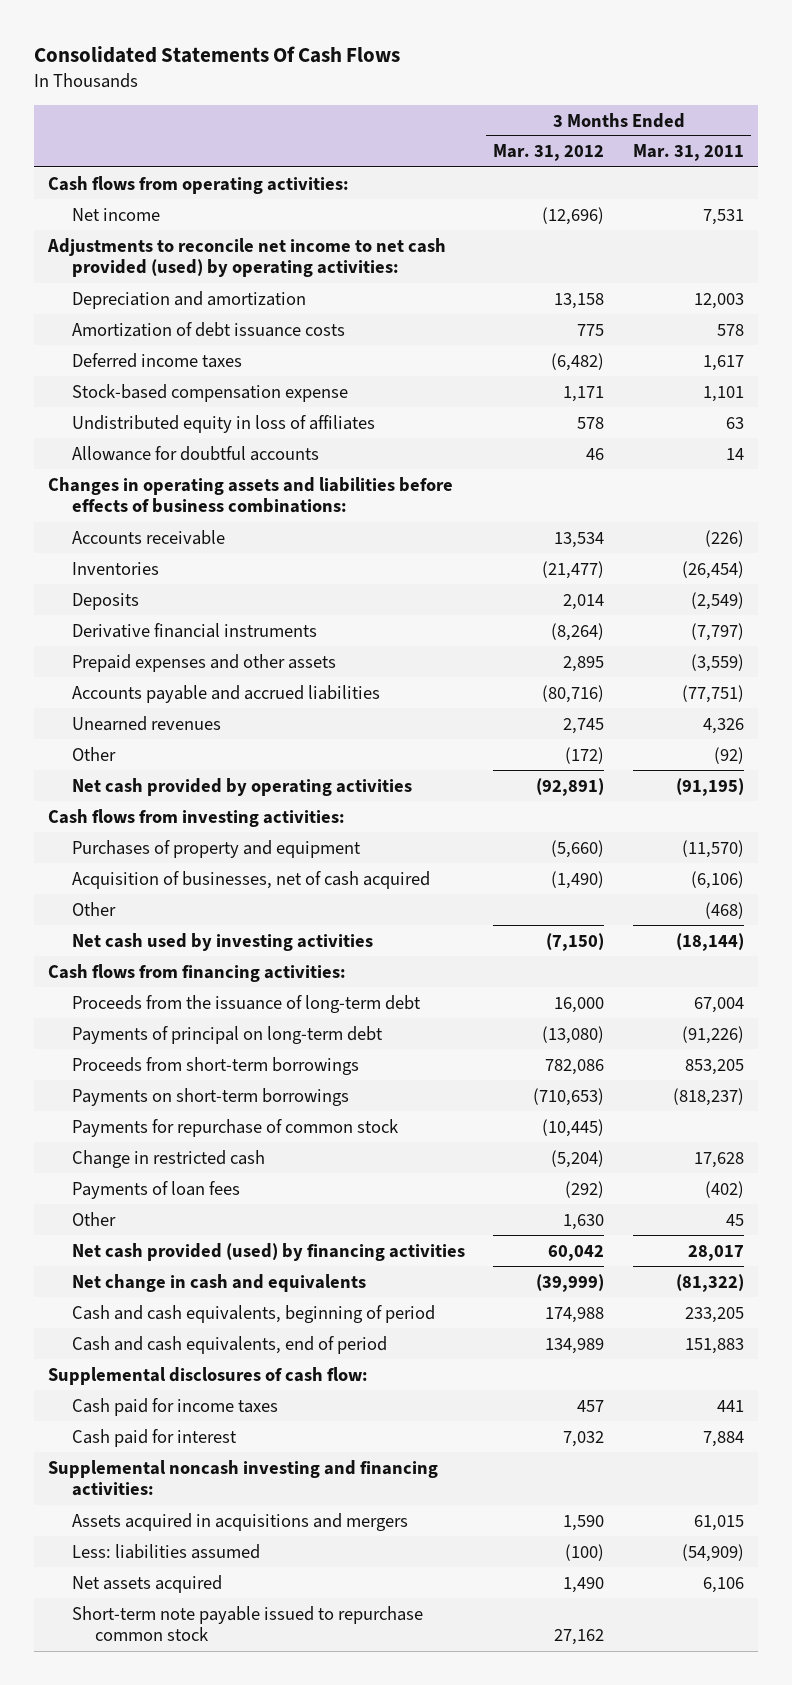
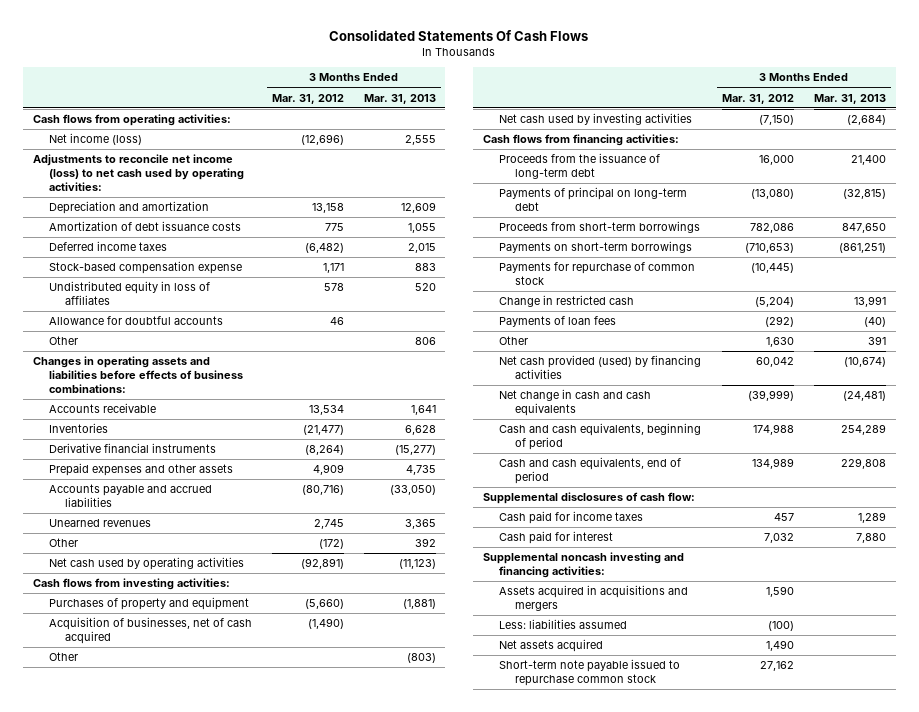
[632,144,744,162] Mar. 31, 2011 -> none
none -> [363,93,436,104] Mar. 31, 2013
[71,207,160,221] Net income -> [49,133,143,146] Net income (loss)
[47,237,447,278] Adjustments to reconcile net income to net cash provided (used) by operating activities: -> [33,154,245,192] Adjustments to reconcile net income (loss) to net cash used by operating activities:
none -> [49,336,79,346] Other
[71,592,139,610] Deposits -> none
[563,655,605,672] 2,895 -> [312,464,344,476] 4,909
[71,777,412,796] Net cash provided by operating activities -> [49,557,245,571] Net cash used by operating activities
[71,1273,366,1292] Net change in cash and equivalents -> [499,389,652,417] Net change in cash and cash equivalents

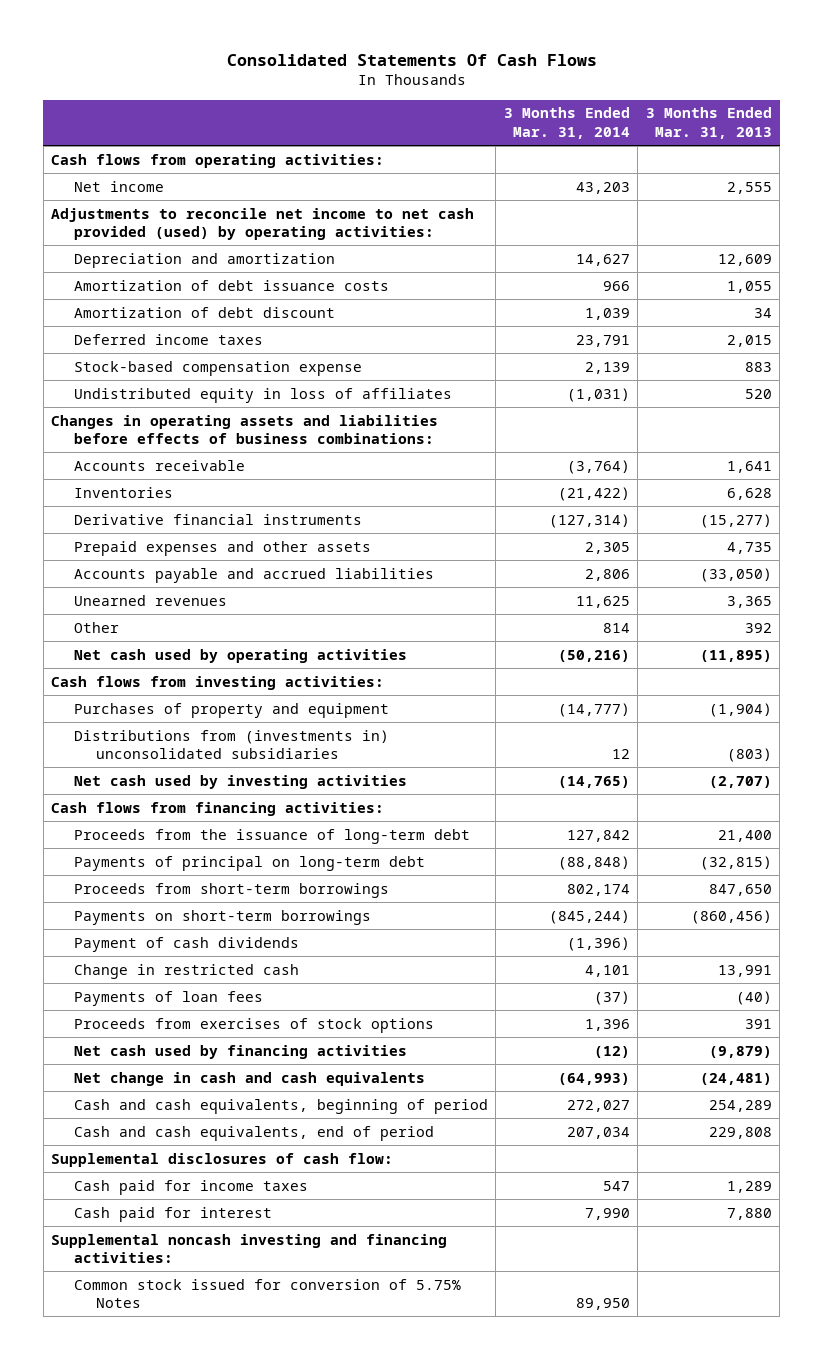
[271,93,344,104] Mar. 31, 2012 -> none
none -> [503,107,630,140] 3 Months Ended Mar. 31, 2014
[49,133,143,146] Net income (loss) -> [73,180,164,192] Net income
[33,154,245,192] Adjustments to reconcile net income (loss) to net cash used by operating activities: -> [51,207,475,241] Adjustments to reconcile net income to net cash provided (used) by operating activities:
none -> [73,306,335,318] Amortization of debt discount
[49,316,224,326] Allowance for doubtful accounts -> none
[49,336,79,346] Other -> none
[398,559,436,570] (11,123) -> [699,649,772,662] (11,895)
[49,617,253,645] Acquisition of businesses, net of cash acquired -> none
[49,652,79,662] Other -> none
[402,599,436,610] (1,881) -> [708,702,772,717] (1,904)
none -> [73,729,389,760] Distributions from (investments in) unconsolidated subsidiaries
[846,115,886,126] (2,684) -> [708,775,772,788] (2,707)
[499,262,696,286] Payments for repurchase of common stock -> none
[838,243,886,254] (861,251) -> [690,909,772,924] (860,456)
none -> [73,936,299,952] Payment of cash dividends
[499,336,529,346] Other -> [73,1017,434,1033] Proceeds from exercises of stock options
[499,355,702,380] Net cash provided (used) by financing activities -> [73,1044,407,1059] Net cash used by financing activities
[843,357,886,368] (10,674) -> [708,1045,772,1058] (9,879)
[499,585,689,612] Assets acquired in acquisitions and mergers -> none
[499,619,628,630] Less: liabilities assumed -> none
[499,639,604,653] Net assets acquired -> none
[499,659,681,687] Short-term note payable issued to repurchase common stock -> none
none -> [73,1278,461,1309] Common stock issued for conversion of 5.75% Notes

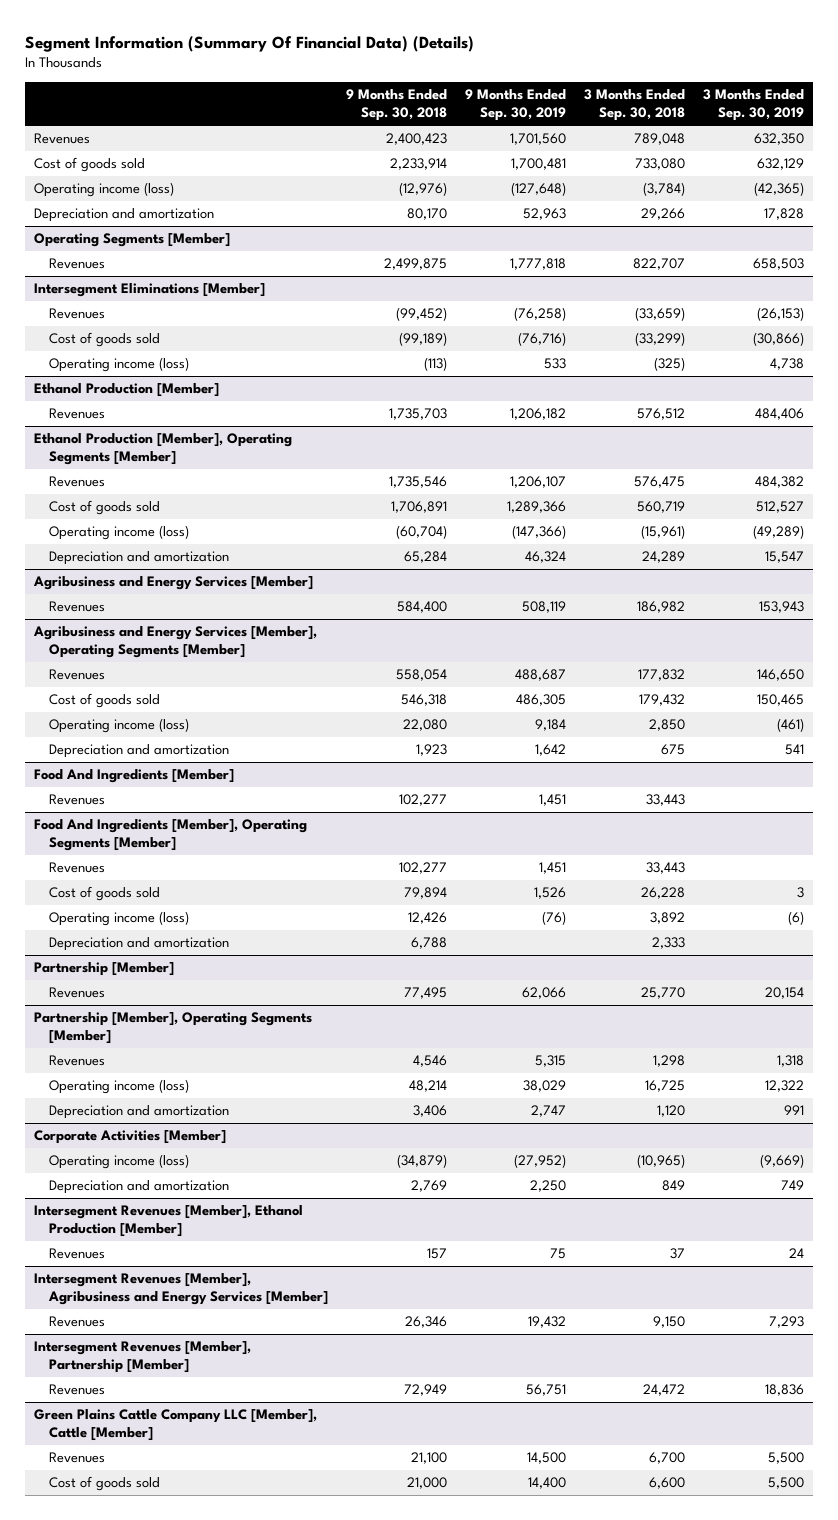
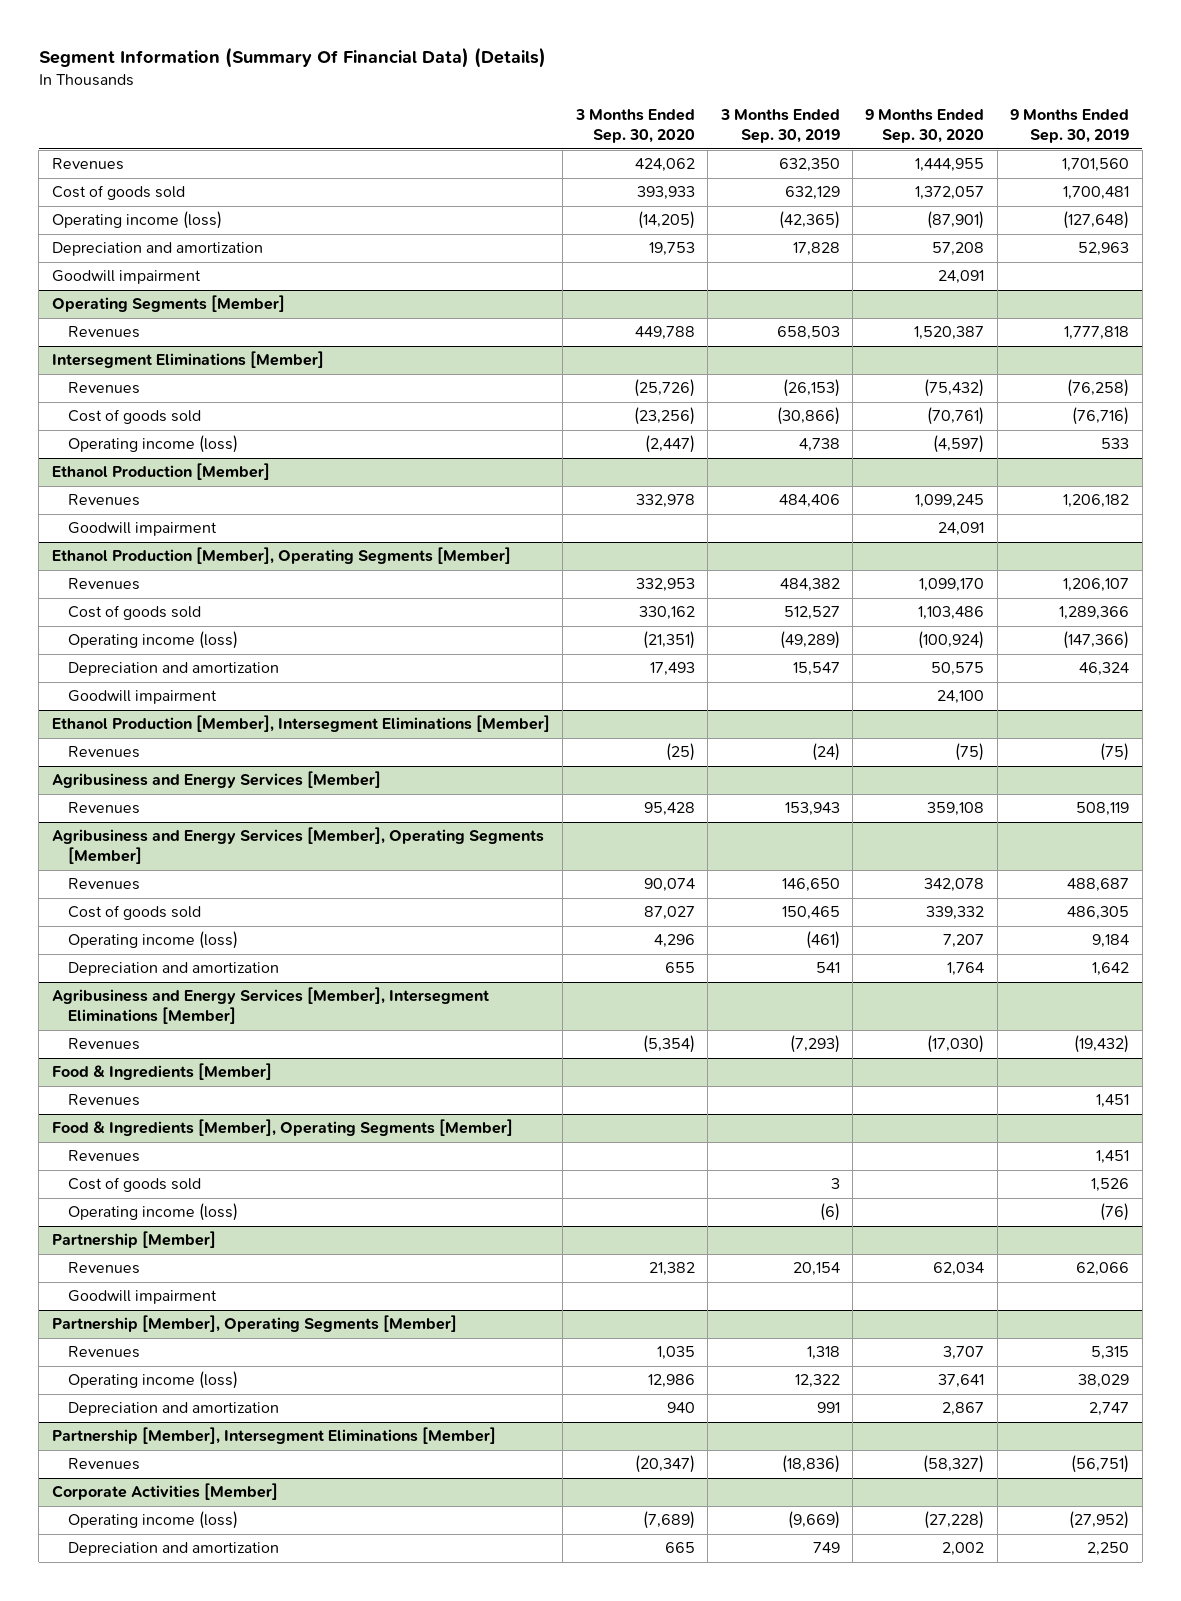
[346,89,448,122] 9 Months Ended Sep. 30, 2018 -> none
[584,89,686,122] 3 Months Ended Sep. 30, 2018 -> none
none -> [574,109,695,143] 3 Months Ended Sep. 30, 2020
none -> [865,109,985,143] 9 Months Ended Sep. 30, 2020
none -> [51,270,201,285] Goodwill impairment
none -> [68,522,218,537] Goodwill impairment
none -> [68,690,218,705] Goodwill impairment
none -> [51,715,550,733] Ethanol Production [Member], Intersegment Eliminations [Member]
none -> [68,746,141,759] Revenues
none -> [51,987,489,1025] Agribusiness and Energy Services [Member], Intersegment Eliminations [Member]
none -> [68,1038,141,1051] Revenues
[33,769,234,784] Food And Ingredients [Member] -> [51,1063,272,1081] Food & Ingredients [Member]
[33,819,307,852] Food And Ingredients [Member], Operating Segments [Member] -> [51,1119,513,1137] Food & Ingredients [Member], Operating Segments [Member]
[49,937,230,952] Depreciation and amortization -> none
none -> [68,1290,218,1305] Goodwill impairment
none -> [51,1427,496,1445] Partnership [Member], Intersegment Eliminations [Member]
none -> [68,1458,141,1471] Revenues
[33,1205,303,1238] Intersegment Revenues [Member], Ethanol Production [Member] -> none
[49,1248,106,1260] Revenues -> none
[33,1273,329,1306] Intersegment Revenues [Member], Agribusiness and Energy Services [Member] -> none
[49,1316,106,1328] Revenues -> none
[33,1341,251,1374] Intersegment Revenues [Member], Partnership [Member] -> none
[49,1384,106,1396] Revenues -> none
[33,1409,317,1442] Green Plains Cattle Company LLC [Member], Cattle [Member] -> none
[49,1452,106,1464] Revenues -> none
[49,1476,161,1492] Cost of goods sold -> none

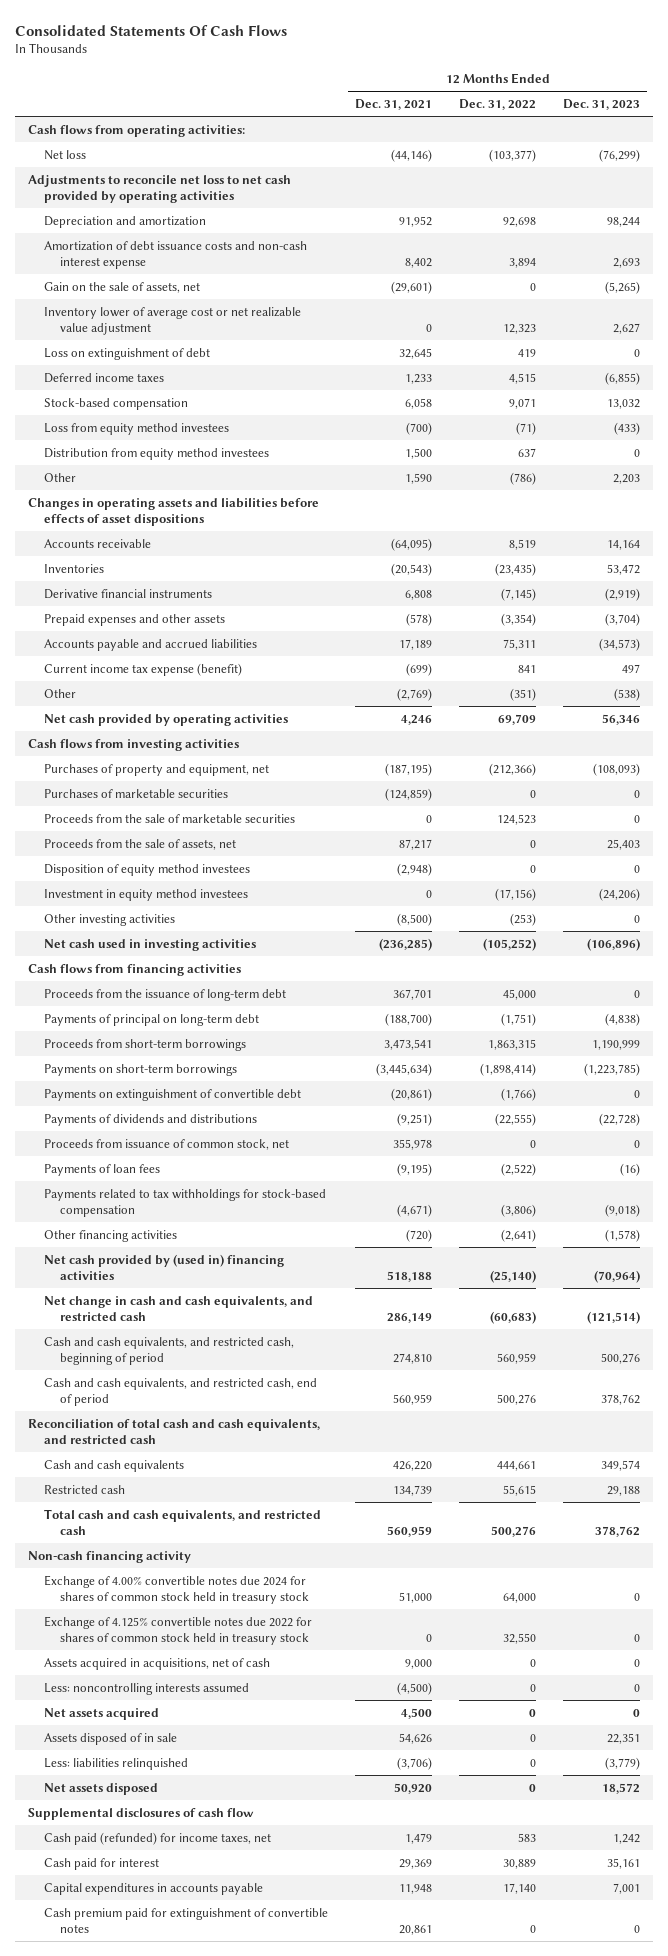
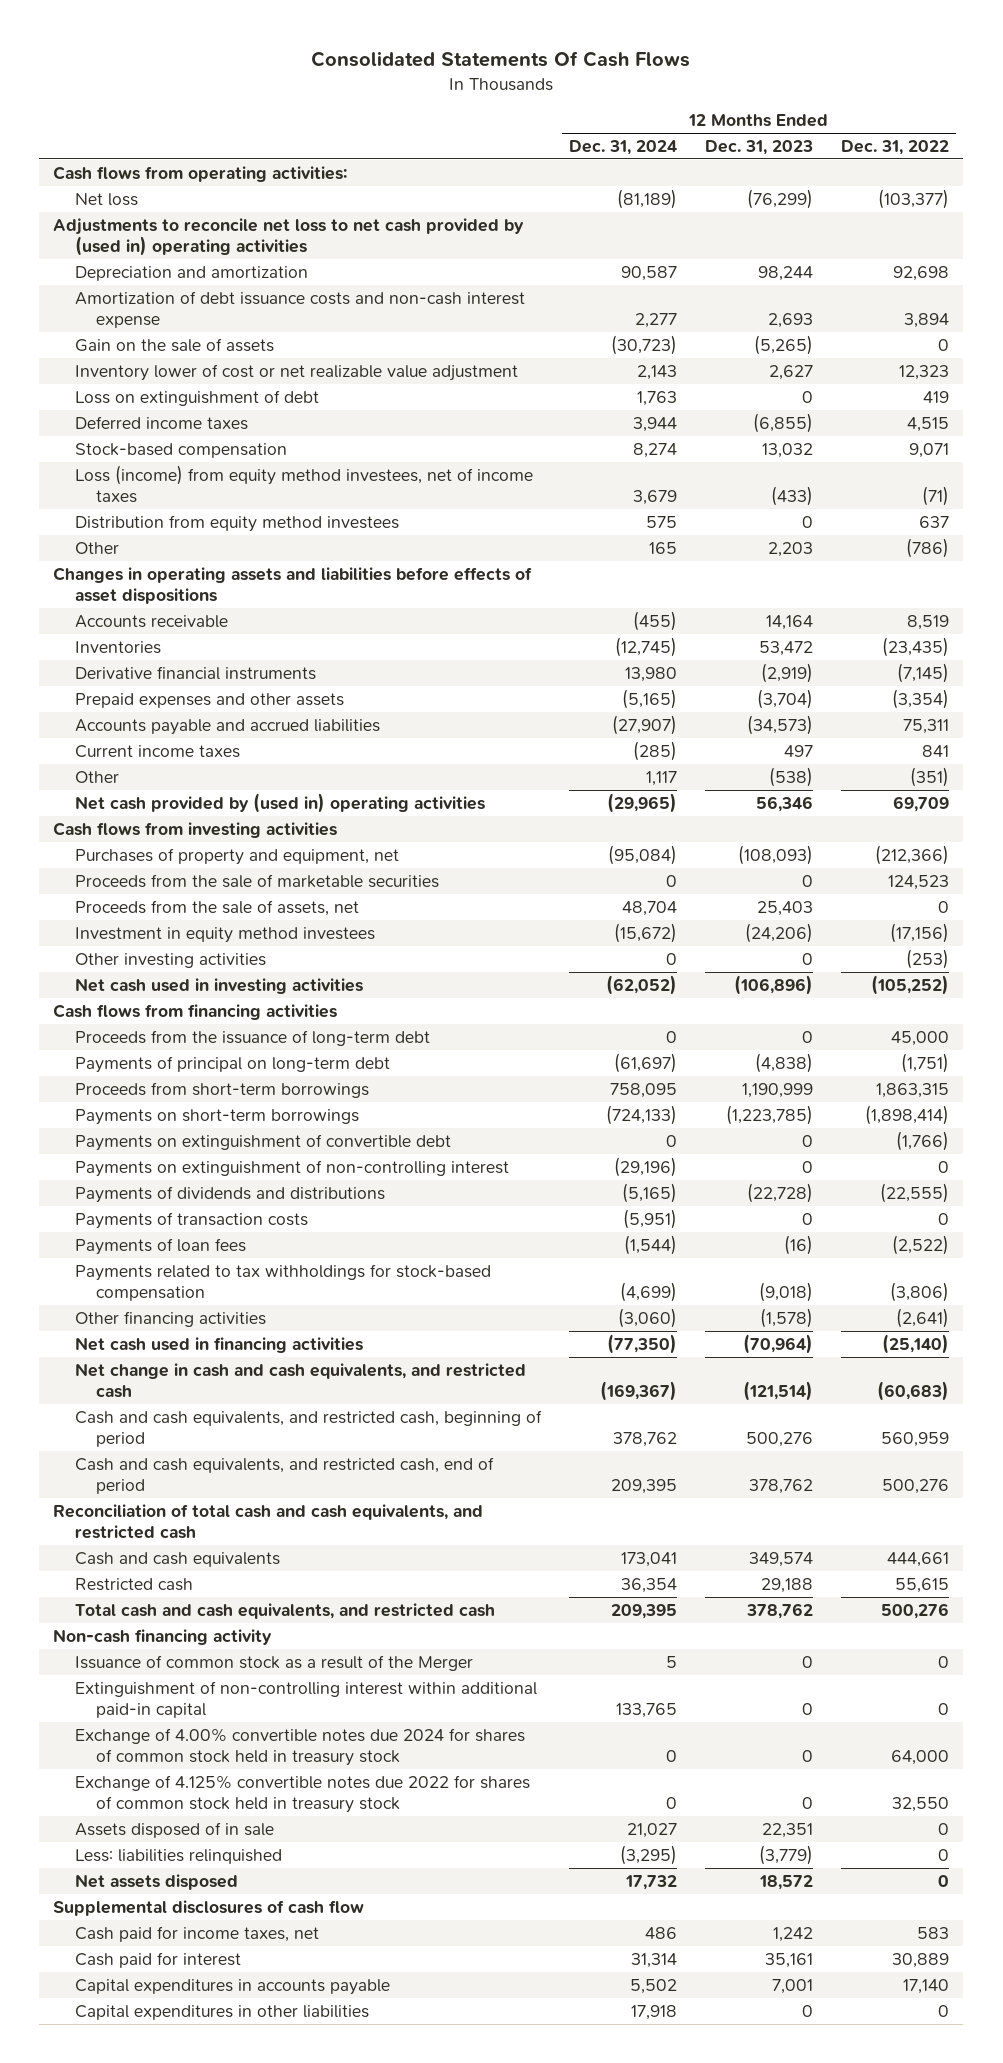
[355,98,433,110] Dec. 31, 2021 -> none
none -> [568,139,677,155] Dec. 31, 2024
[28,174,292,204] Adjustments to reconcile net loss to net cash provided by operating activities -> [53,217,525,257] Adjustments to reconcile net loss to net cash provided by (used in) operating activities
[44,281,201,293] Gain on the sale of assets, net -> [74,337,274,352] Gain on the sale of assets
[44,306,302,336] Inventory lower of average cost or net realizable value adjustment -> [74,363,518,381] Inventory lower of cost or net realizable value adjustment
[44,422,230,435] Loss from equity method investees -> [74,464,533,504] Loss (income) from equity method investees, net of income taxes
[44,662,243,676] Current income tax expense (benefit) -> [74,744,240,758] Current income taxes
[44,713,289,726] Net cash provided by operating activities -> [74,792,485,813] Net cash provided by (used in) operating activities
[44,788,229,798] Purchases of marketable securities -> none
[44,863,251,876] Disposition of equity method investees -> none
none -> [74,1159,509,1177] Payments on extinguishment of non-controlling interest
[44,1138,290,1150] Proceeds from issuance of common stock, net -> none
none -> [74,1211,308,1229] Payments of transaction costs
[44,1253,285,1281] Net cash provided by (used in) financing activities -> [74,1336,363,1353] Net cash used in financing activities
none -> [74,1654,473,1671] Issuance of common stock as a result of the Merger
none -> [74,1680,537,1719] Extinguishment of non-controlling interest within additional paid-in capital
[44,1657,271,1670] Assets acquired in acquisitions, net of cash -> none
[44,1682,250,1695] Less: noncontrolling interests assumed -> none
[44,1707,160,1720] Net assets acquired -> none
[44,1831,272,1845] Cash paid (refunded) for income taxes, net -> [74,1925,319,1942] Cash paid for income taxes, net
[44,1907,329,1934] Cash premium paid for extinguishment of convertible notes -> [74,2004,369,2020] Capital expenditures in other liabilities

